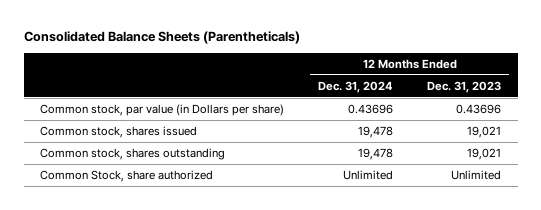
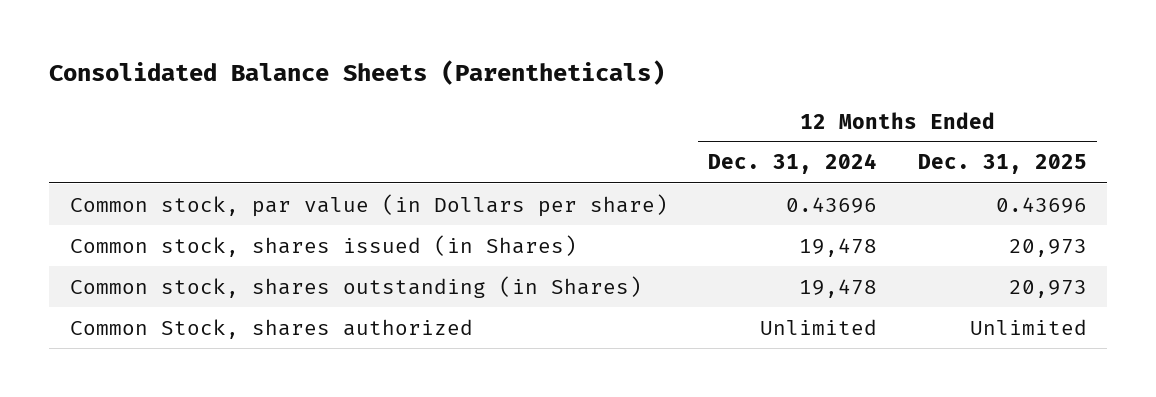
[426,80,501,93] Dec. 31, 2023 -> none
none -> [917,154,1087,175] Dec. 31, 2025
[40,126,198,139] Common stock, shares issued -> [69,234,577,257] Common stock, shares issued (in Shares)
[40,148,226,161] Common stock, shares outstanding -> [69,275,642,298] Common stock, shares outstanding (in Shares)
[40,170,214,183] Common Stock, share authorized -> [69,318,473,339] Common Stock, shares authorized

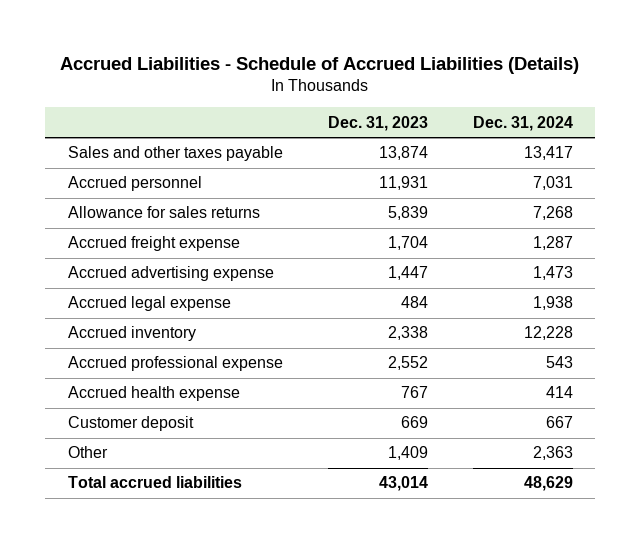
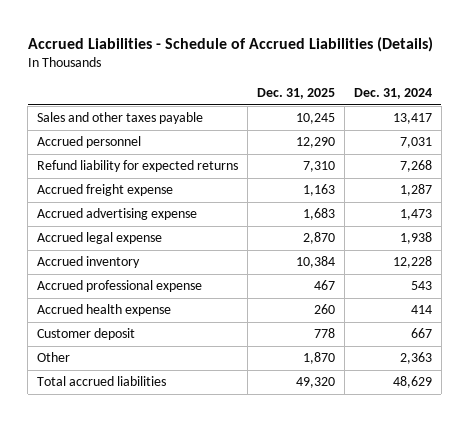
[327,115,428,131] Dec. 31, 2023 -> none
none -> [257,88,336,100] Dec. 31, 2025
[67,206,260,219] Allowance for sales returns -> [37,160,239,173] Refund liability for expected returns

